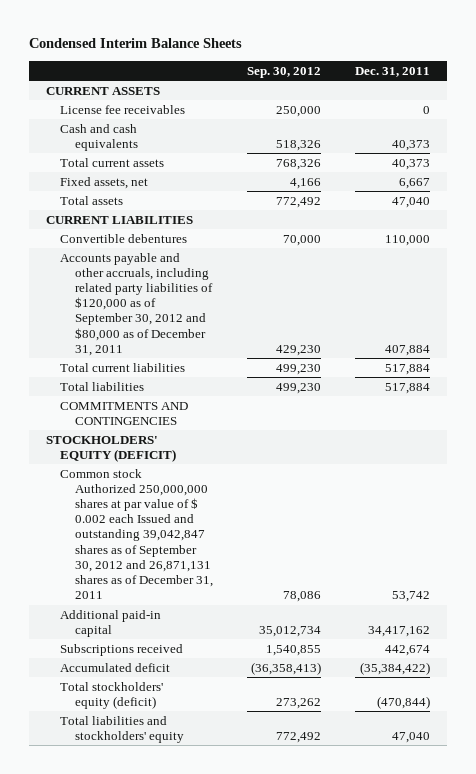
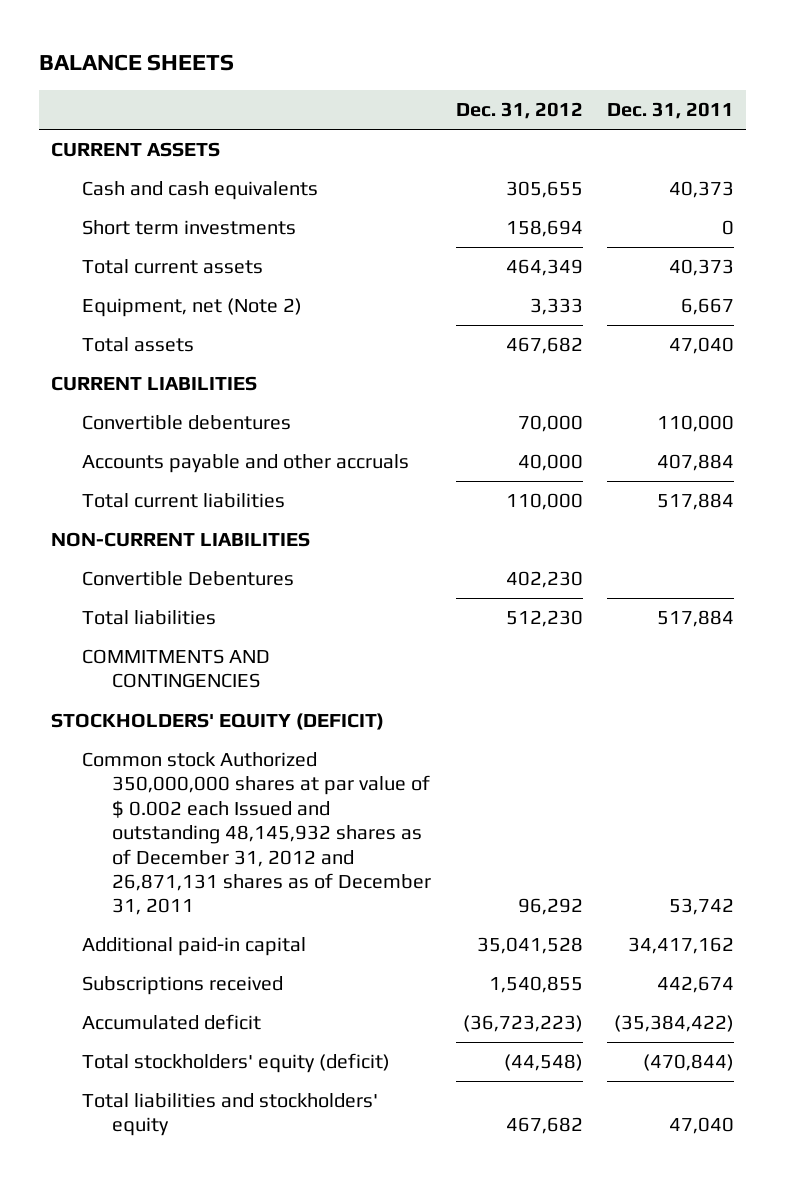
[28,38,242,49] Condensed Interim Balance Sheets -> [39,54,235,72] BALANCE SHEETS
[246,67,321,79] Sep. 30, 2012 -> none
none -> [455,102,583,120] Dec. 31, 2012
[60,104,186,114] License fee receivables -> none
none -> [81,220,296,236] Short term investments
[60,176,149,189] Fixed assets, net -> [81,298,302,318] Equipment, net (Note 2)
[60,252,213,356] Accounts payable and other accruals, including related party liabilities of $120,000 as of September 30, 2012 and $80,000 as of December 31, 2011 -> [81,454,409,474] Accounts payable and other accruals
none -> [51,532,311,548] NON-CURRENT LIABILITIES
none -> [81,571,294,587] Convertible Debentures
[60,468,213,600] Common stock Authorized 250,000,000 shares at par value of $ 0.002 each Issued and outstanding 39,042,847 shares as of September 30, 2012 and 26,871,131 shares as of December 31, 2011 -> [81,752,432,916] Common stock Authorized 350,000,000 shares at par value of $ 0.002 each Issued and outstanding 48,145,932 shares as of December 31, 2012 and 26,871,131 shares as of December 31, 2011

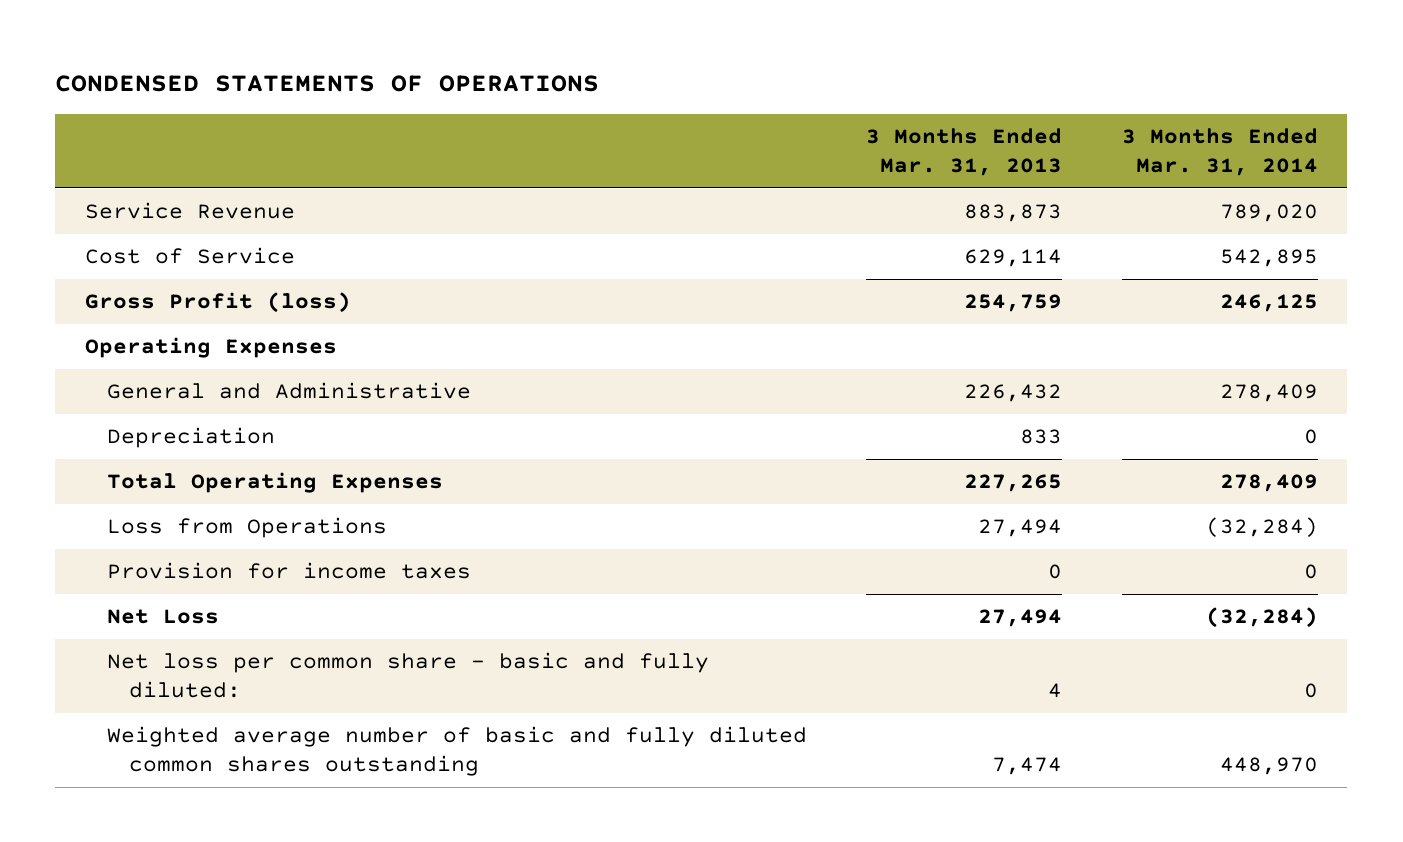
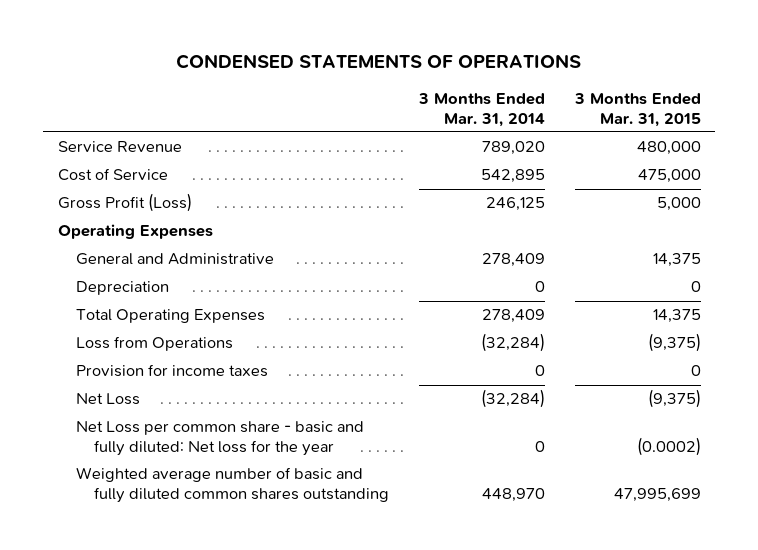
[866,128,1063,176] 3 Months Ended Mar. 31, 2013 -> none
none -> [573,92,701,127] 3 Months Ended Mar. 31, 2015
[85,292,352,314] Gross Profit (loss) -> [57,193,192,213] Gross Profit (Loss)
[106,652,709,698] Net loss per common share - basic and fully diluted: -> [75,421,364,457] Net Loss per common share - basic and fully diluted: Net loss for the year

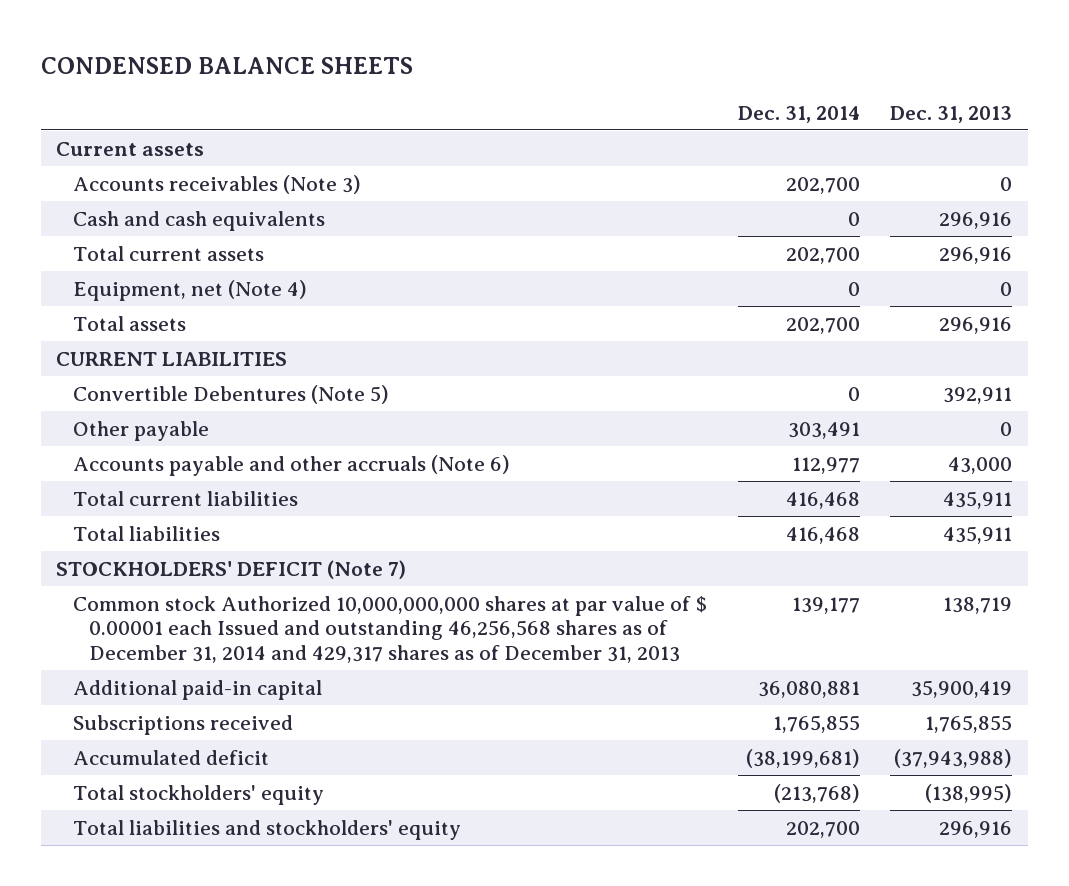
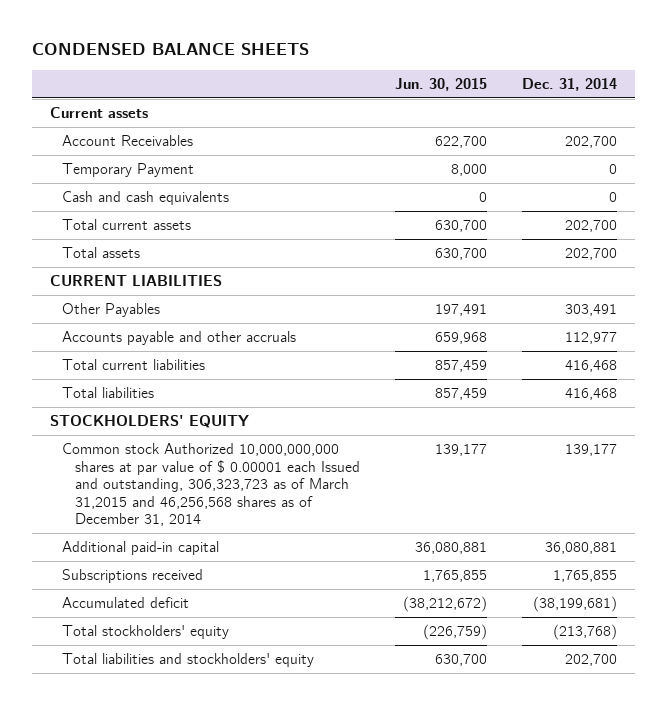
[890,105,1013,123] Dec. 31, 2013 -> none
none -> [395,78,488,92] Jun. 30, 2015
[72,174,361,194] Accounts receivables (Note 3) -> [62,134,194,146] Account Receivables
none -> [62,162,195,177] Temporary Payment
[72,279,307,301] Equipment, net (Note 4) -> none
[72,384,389,404] Convertible Debentures (Note 5) -> none
[72,420,209,441] Other payable -> [62,302,161,317] Other Payables
[72,454,510,476] Accounts payable and other accruals (Note 6) -> [62,330,297,345] Accounts payable and other accruals
[56,559,407,579] STOCKHOLDERS' DEFICIT (Note 7) -> [49,414,249,428] STOCKHOLDERS' EQUITY
[72,595,707,663] Common stock Authorized 10,000,000,000 shares at par value of $ 0.00001 each Issued and outstanding 46,256,568 shares as of December 31, 2014 and 429,317 shares as of December 31, 2013 -> [62,442,361,527] Common stock Authorized 10,000,000,000 shares at par value of $ 0.00001 each Issued and outstanding, 306,323,723 as of March 31,2015 and 46,256,568 shares as of December 31, 2014

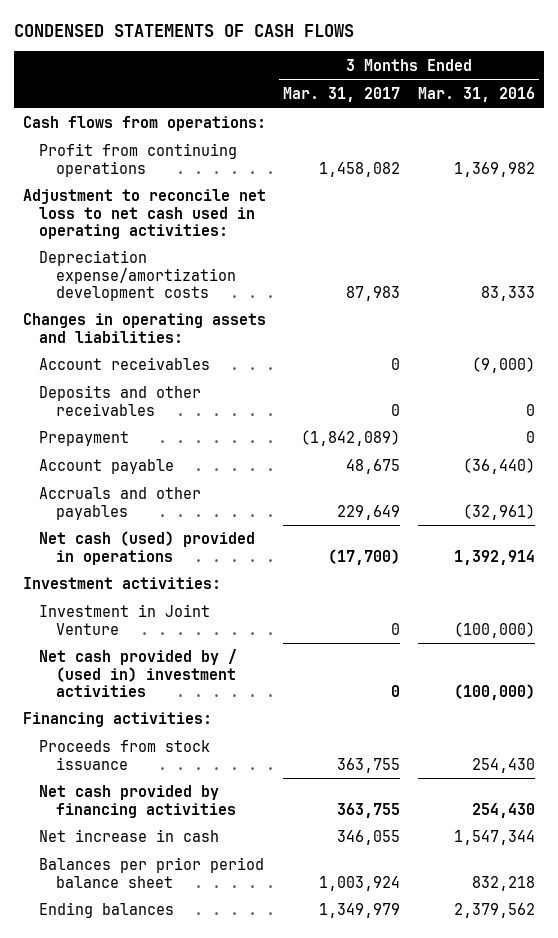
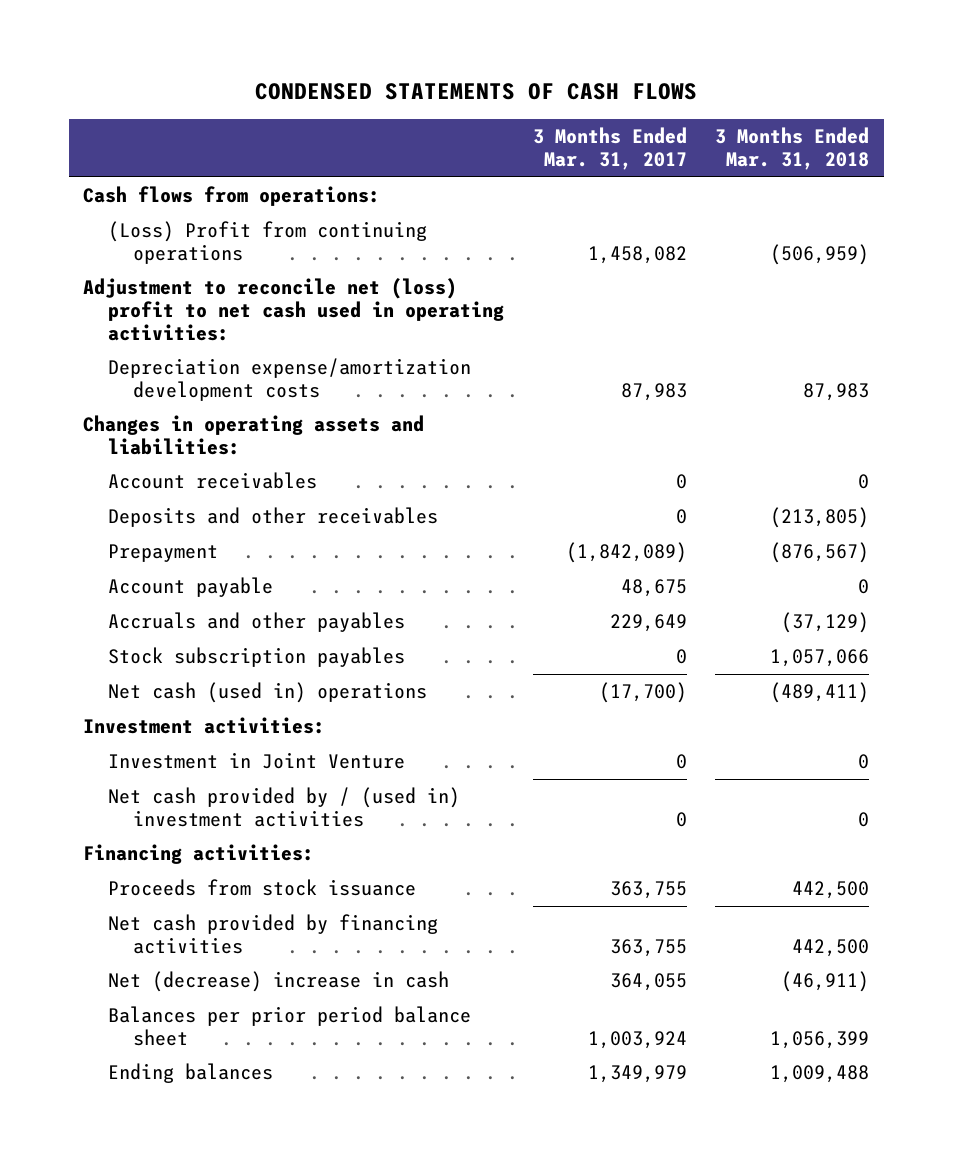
[418,87,536,103] Mar. 31, 2016 -> none
none -> [715,127,870,171] 3 Months Ended Mar. 31, 2018
[39,143,238,177] Profit from continuing operations -> [107,221,427,265] (Loss) Profit from continuing operations
[22,189,266,239] Adjustment to reconcile net loss to net cash used in operating activities: -> [83,278,504,341] Adjustment to reconcile net (loss) profit to net cash used in operating activities:
none -> [107,647,405,668] Stock subscription payables
[39,531,256,565] Net cash (used) provided in operations -> [107,682,427,704] Net cash (used in) operations
[39,829,220,843] Net increase in cash -> [107,971,449,993] Net (decrease) increase in cash
[337,830,401,846] 346,055 -> [609,973,687,992] 364,055

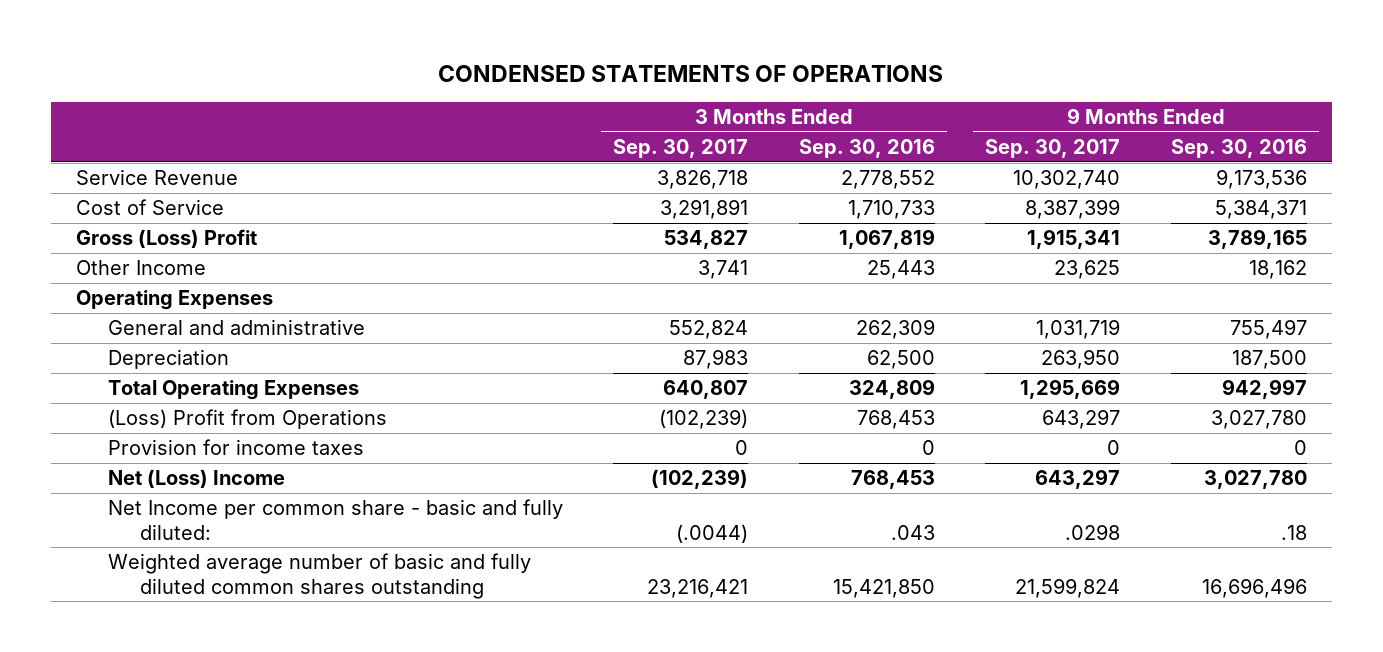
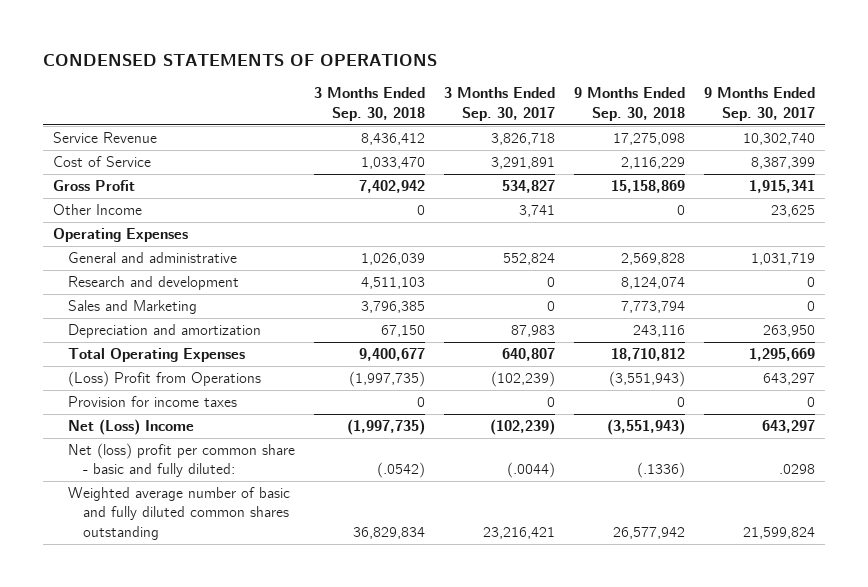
[798,139,935,159] Sep. 30, 2016 -> none
[1170,139,1307,159] Sep. 30, 2016 -> none
none -> [314,87,426,121] 3 Months Ended Sep. 30, 2018
none -> [574,87,686,121] 9 Months Ended Sep. 30, 2018
[75,229,257,249] Gross (Loss) Profit -> [52,180,135,192] Gross Profit
none -> [67,276,239,291] Research and development
none -> [67,300,197,315] Sales and Marketing
[107,349,229,370] Depreciation -> [67,324,261,339] Depreciation and amortization
[107,499,563,540] Net Income per common share - basic and fully diluted: -> [67,443,295,478] Net (loss) profit per common share - basic and fully diluted:

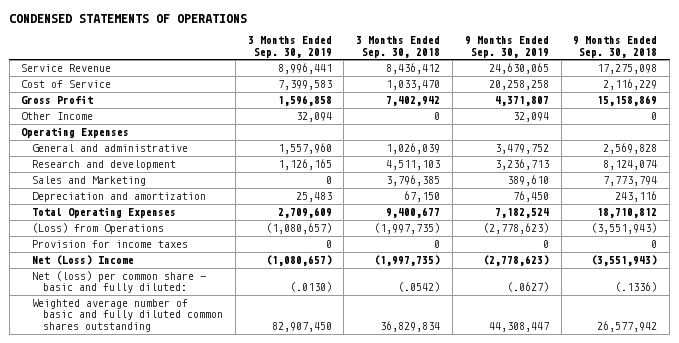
[444,87,556,121] 3 Months Ended Sep. 30, 2017 -> none
[704,87,816,121] 9 Months Ended Sep. 30, 2017 -> none
none -> [247,36,332,58] 3 Months Ended Sep. 30, 2019
none -> [464,36,549,58] 9 Months Ended Sep. 30, 2019
[67,371,261,388] (Loss) Profit from Operations -> [32,223,165,235] (Loss) from Operations
[67,443,295,478] Net (loss) profit per common share - basic and fully diluted: -> [32,271,207,294] Net (loss) per common share - basic and fully diluted:

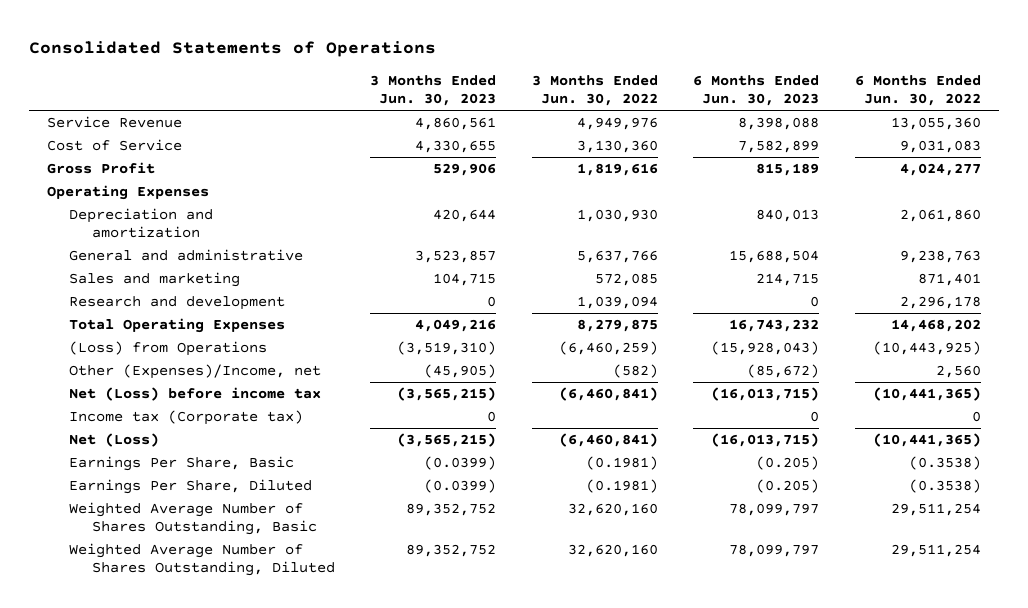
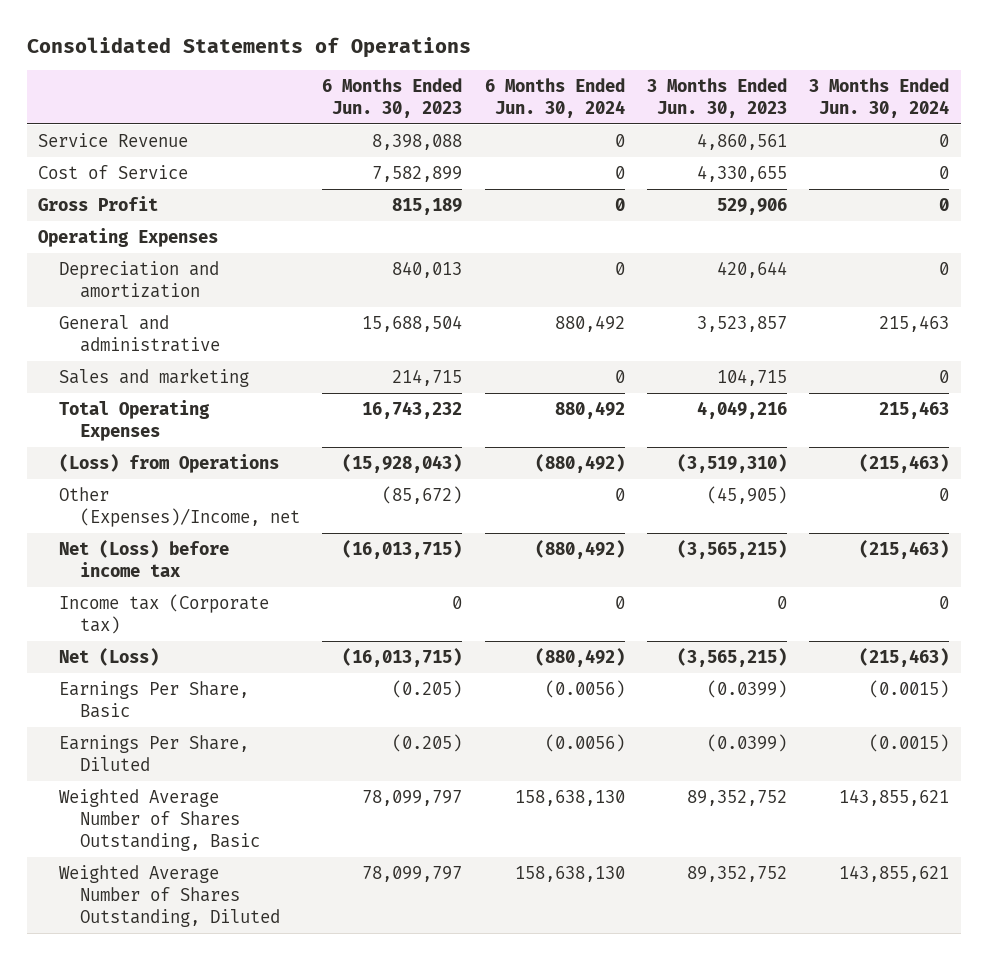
[531,75,658,107] 3 Months Ended Jun. 30, 2022 -> none
[854,75,981,107] 6 Months Ended Jun. 30, 2022 -> none
none -> [484,77,625,118] 6 Months Ended Jun. 30, 2024
none -> [809,77,950,118] 3 Months Ended Jun. 30, 2024
[69,296,286,311] Research and development -> none

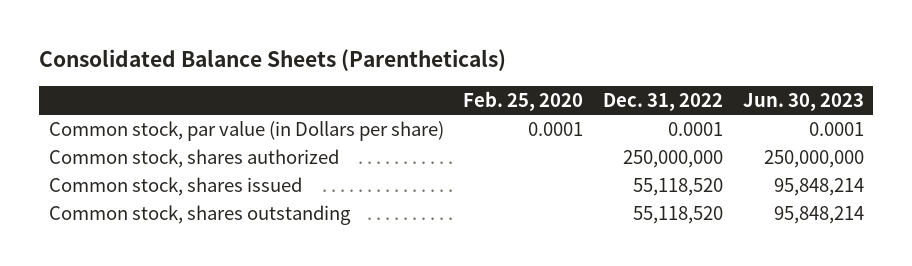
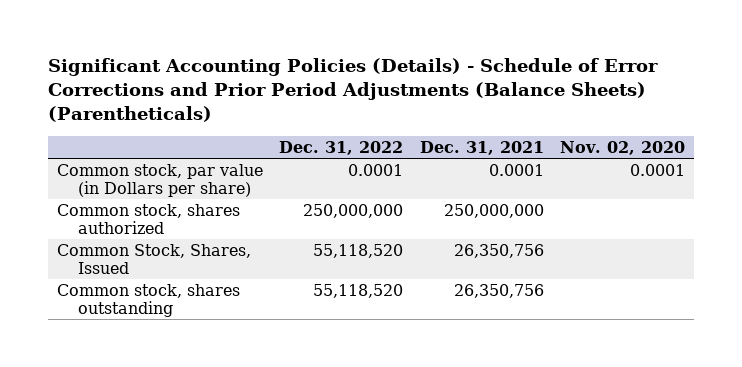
[38,49,506,72] Consolidated Balance Sheets (Parentheticals) -> [48,58,659,123] Significant Accounting Policies (Details) - Schedule of Error Corrections and Prior Period Adjustments (Balance Sheets) (Parentheticals)
[463,90,584,111] Feb. 25, 2020 -> none
[742,92,864,111] Jun. 30, 2023 -> none
none -> [419,140,544,155] Dec. 31, 2021
none -> [560,140,686,155] Nov. 02, 2020
[48,176,302,196] Common stock, shares issued -> [56,243,251,274] Common Stock, Shares, Issued

